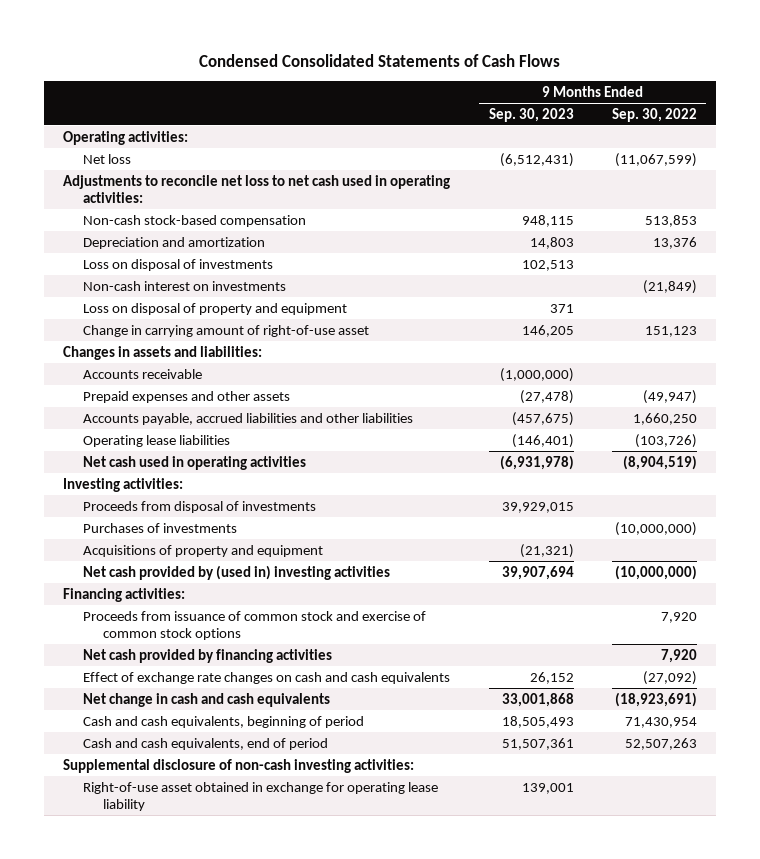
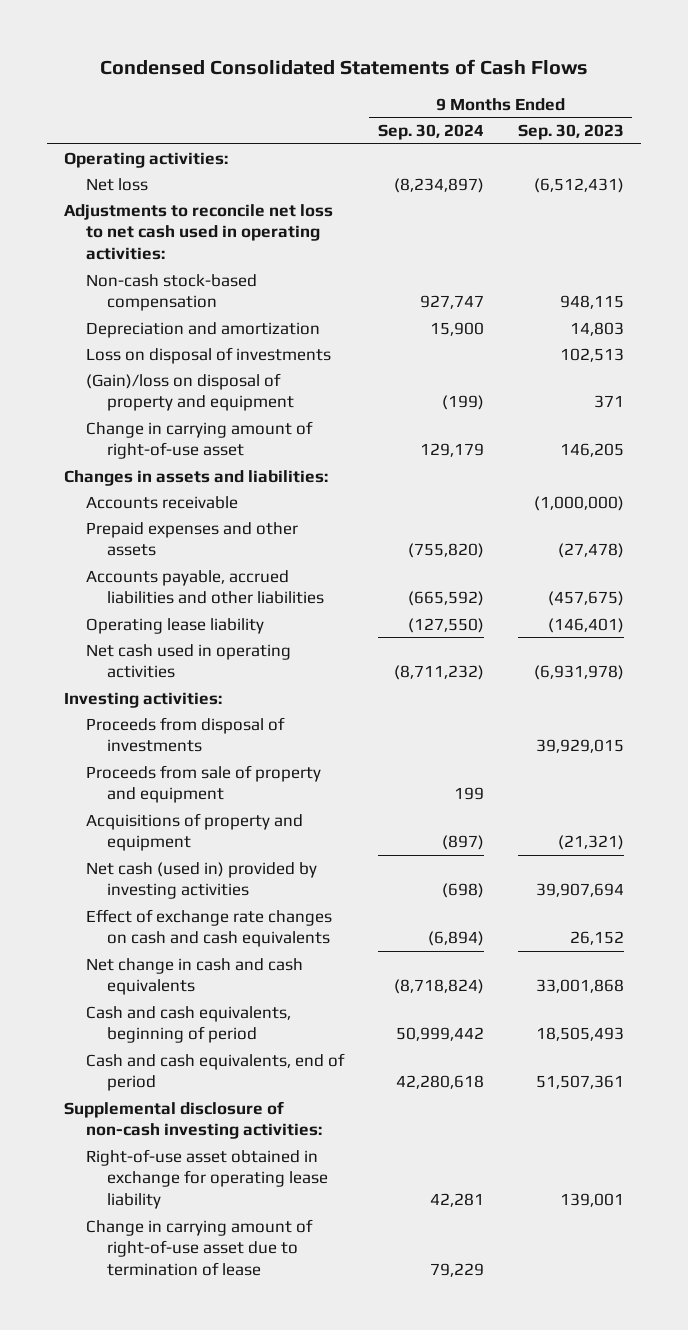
[611,107,697,122] Sep. 30, 2022 -> none
none -> [377,124,484,141] Sep. 30, 2024
[83,280,287,291] Non-cash interest on investments -> none
[83,302,348,315] Loss on disposal of property and equipment -> [85,372,294,412] (Gain)/loss on disposal of property and equipment
[83,434,231,447] Operating lease liabilities -> [85,617,264,634] Operating lease liability
[83,522,238,533] Purchases of investments -> none
none -> [85,764,321,804] Proceeds from sale of property and equipment
[63,587,186,602] Financing activities: -> none
[83,610,427,640] Proceeds from issuance of common stock and exercise of common stock options -> none
[83,648,333,663] Net cash provided by financing activities -> none
[83,564,391,580] Net cash provided by (used in) investing activities -> [85,861,317,900] Net cash (used in) provided by investing activities
none -> [85,1218,313,1277] Change in carrying amount of right-of-use asset due to termination of lease

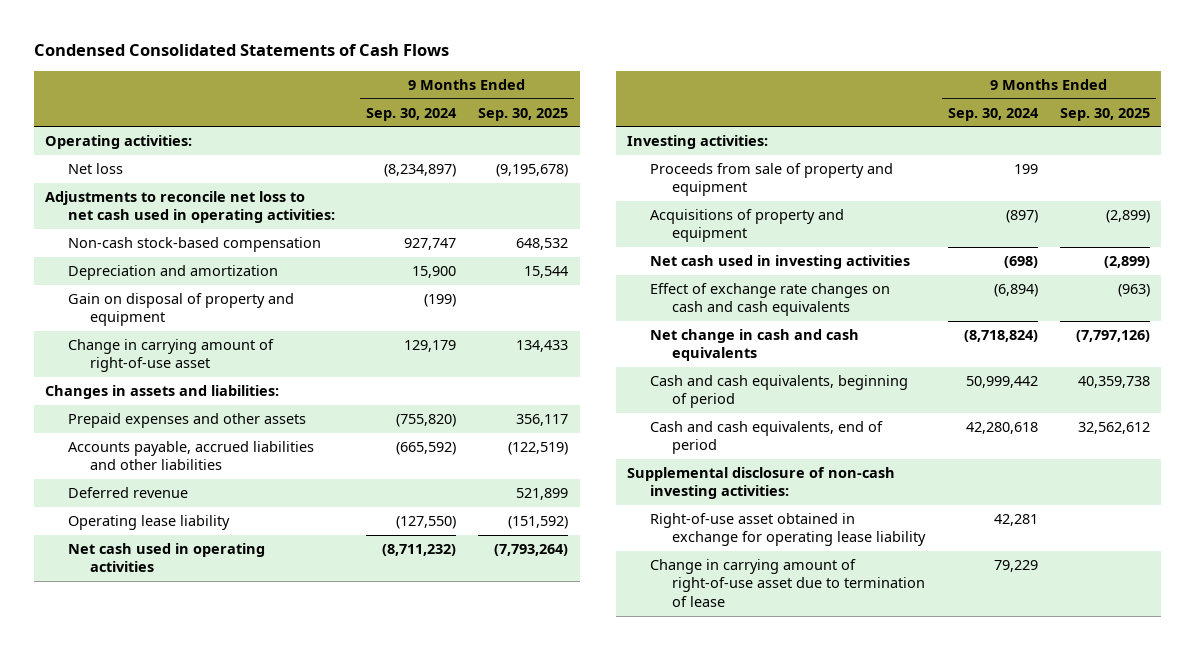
[517,124,624,141] Sep. 30, 2023 -> none
none -> [478,107,569,121] Sep. 30, 2025
[85,346,331,364] Loss on disposal of investments -> none
[85,372,294,412] (Gain)/loss on disposal of property and equipment -> [67,293,294,327] Gain on disposal of property and equipment
[85,495,238,509] Accounts receivable -> none
none -> [67,487,188,499] Deferred revenue
[85,716,285,753] Proceeds from disposal of investments -> none
[85,861,317,900] Net cash (used in) provided by investing activities -> [649,255,910,270] Net cash used in investing activities

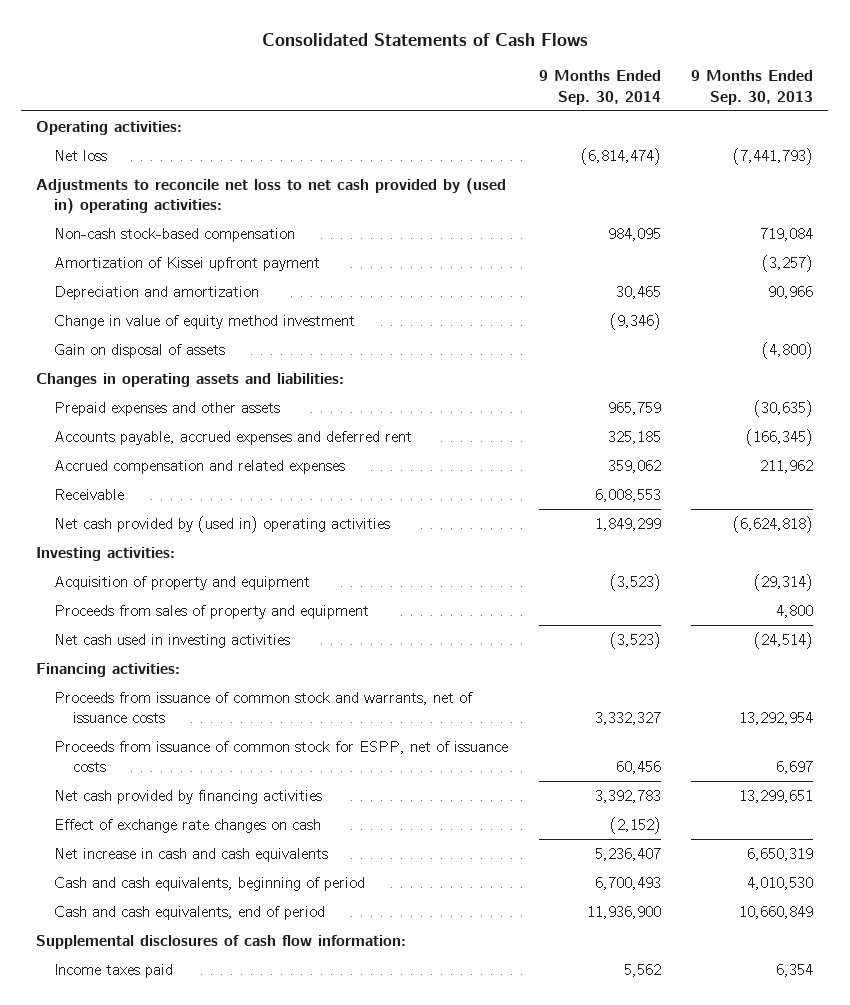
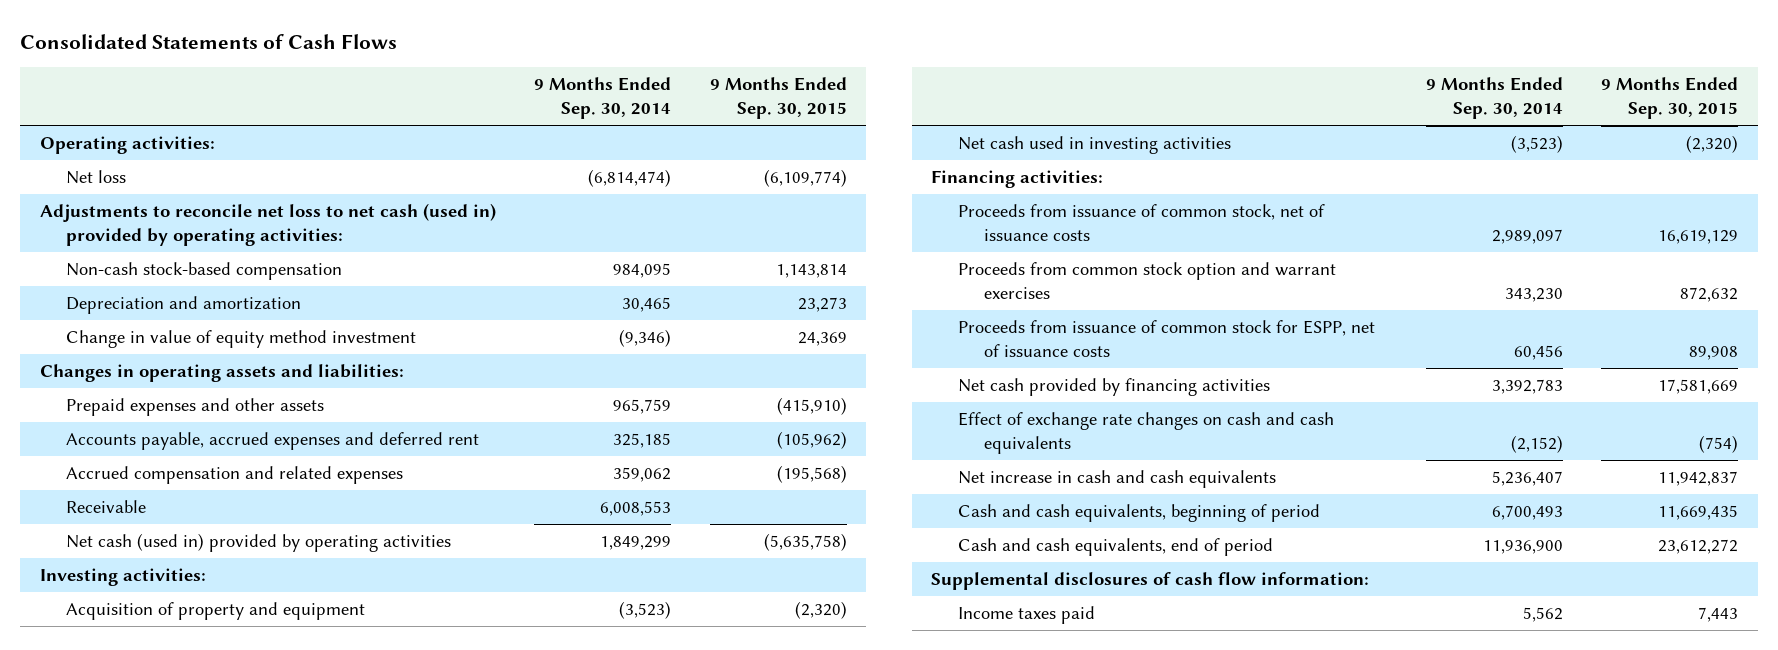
[691,70,814,105] 9 Months Ended Sep. 30, 2013 -> none
none -> [709,77,847,120] 9 Months Ended Sep. 30, 2015
[36,178,507,215] Adjustments to reconcile net loss to net cash provided by (used in) operating activities: -> [39,203,496,246] Adjustments to reconcile net loss to net cash (used in) provided by operating activities:
[54,257,321,272] Amortization of Kissei upfront payment -> none
[54,344,226,359] Gain on disposal of assets -> none
[54,516,391,534] Net cash provided by (used in) operating activities -> [66,533,452,553] Net cash (used in) provided by operating activities
[54,605,370,620] Proceeds from sales of property and equipment -> none
[54,692,474,724] Proceeds from issuance of common stock and warrants, net of issuance costs -> [957,204,1325,241] Proceeds from issuance of common stock, net of issuance costs
[594,712,661,726] 3,332,327 -> [1491,228,1563,244] 2,989,097
none -> [957,262,1336,299] Proceeds from common stock option and warrant exercises
[54,819,322,834] Effect of exchange rate changes on cash -> [957,412,1334,454] Effect of exchange rate changes on cash and cash equivalents

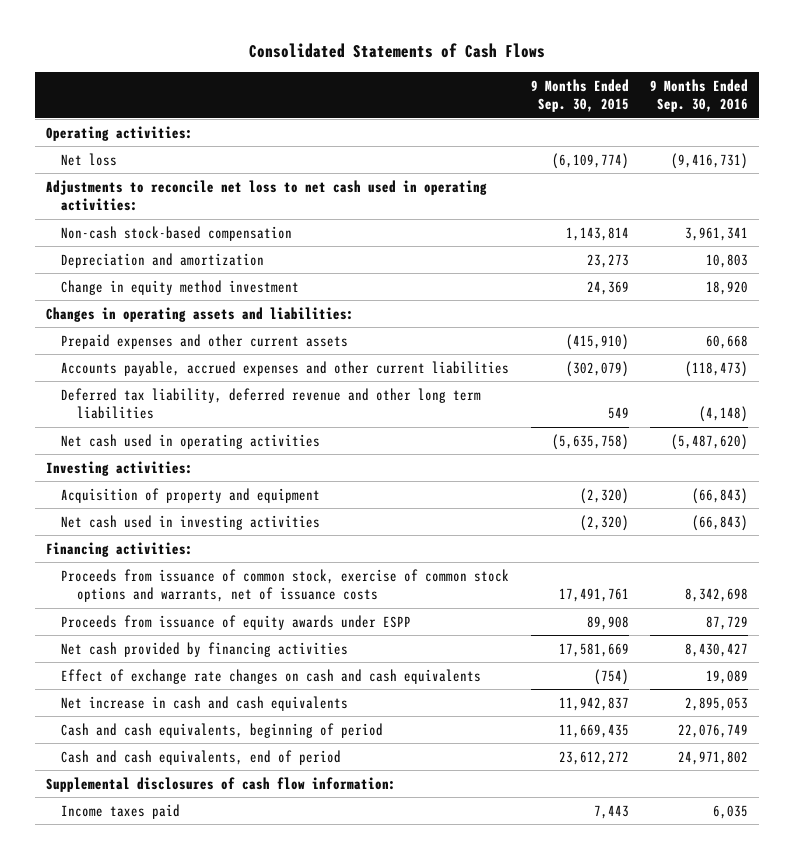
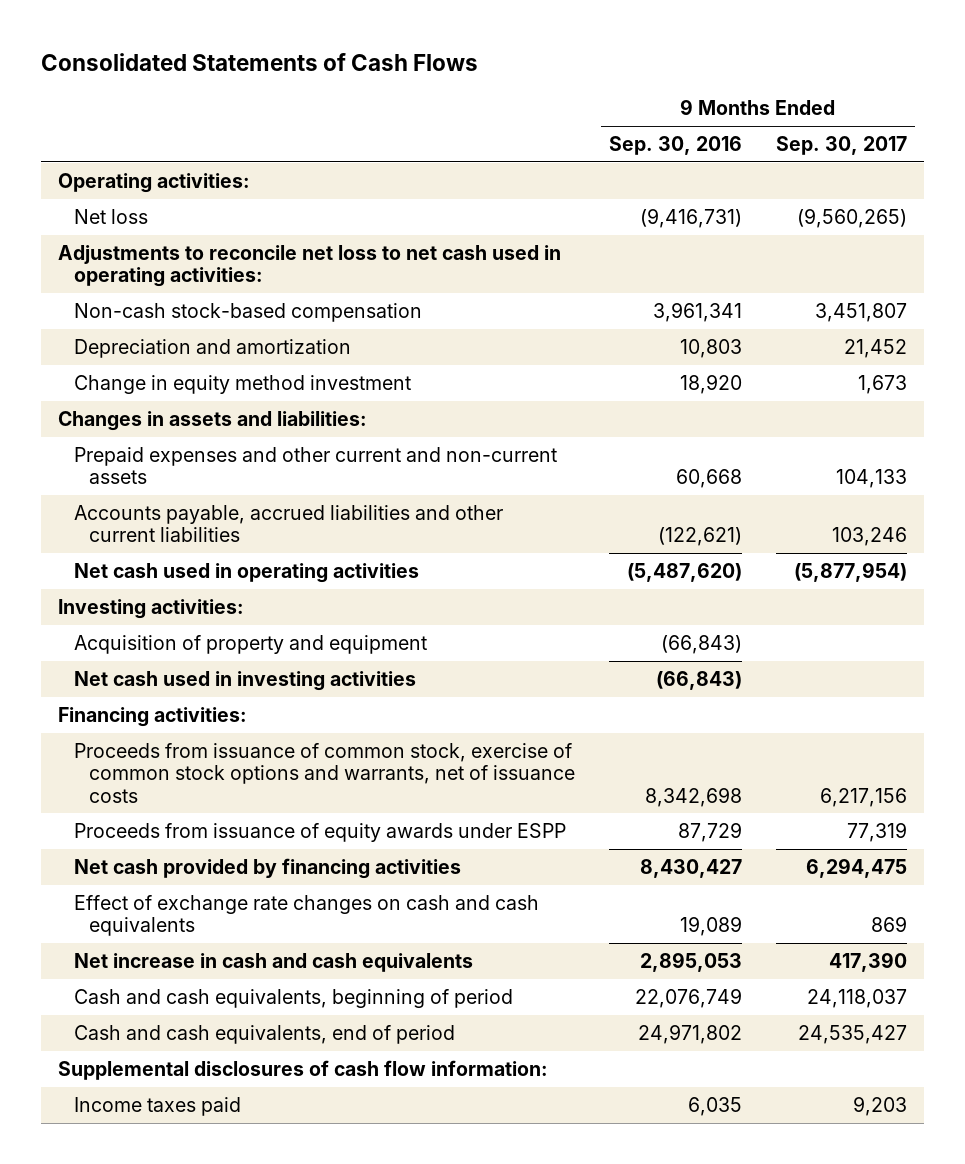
[530,78,629,113] 9 Months Ended Sep. 30, 2015 -> none
none -> [775,135,907,155] Sep. 30, 2017
[61,387,482,420] Deferred tax liability, deferred revenue and other long term liabilities -> none
[45,306,354,322] Changes in operating assets and liabilities: -> [57,410,367,431] Changes in assets and liabilities:
[61,333,349,349] Prepaid expenses and other current assets -> [73,446,557,485] Prepaid expenses and other current and non-current assets
[61,360,510,376] Accounts payable, accrued expenses and other current liabilities -> [73,504,503,543] Accounts payable, accrued liabilities and other current liabilities
[685,360,749,377] (118,473) -> [658,527,743,547] (122,621)

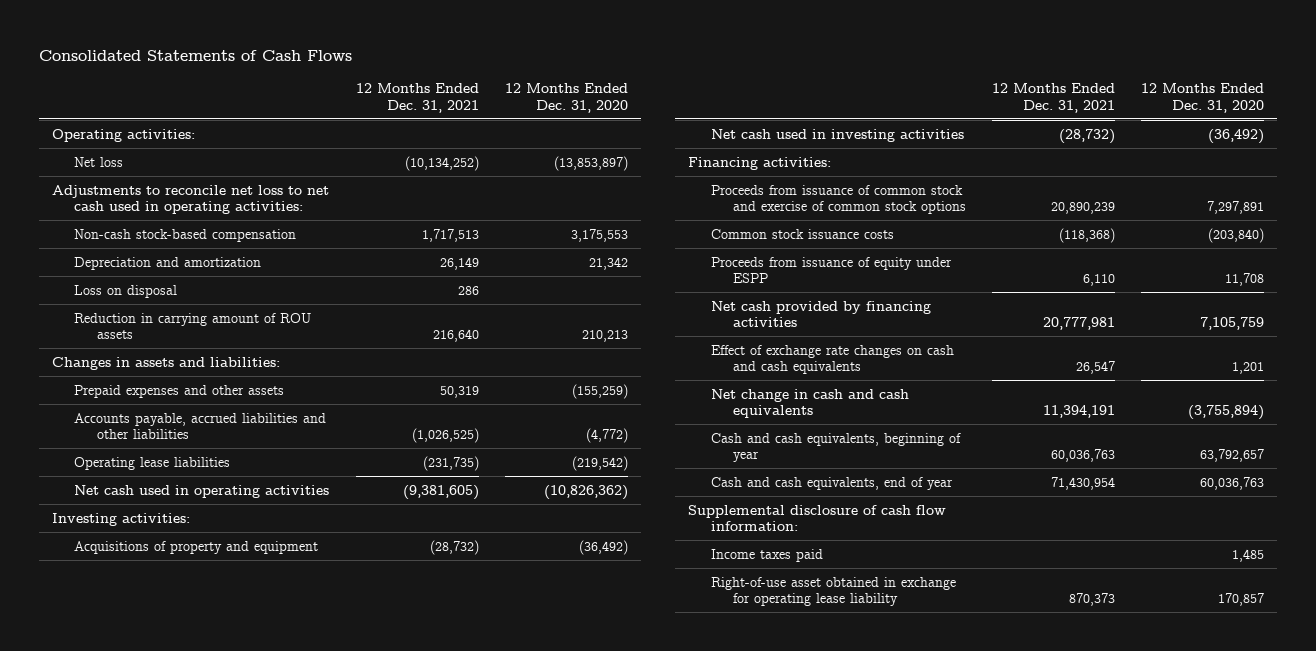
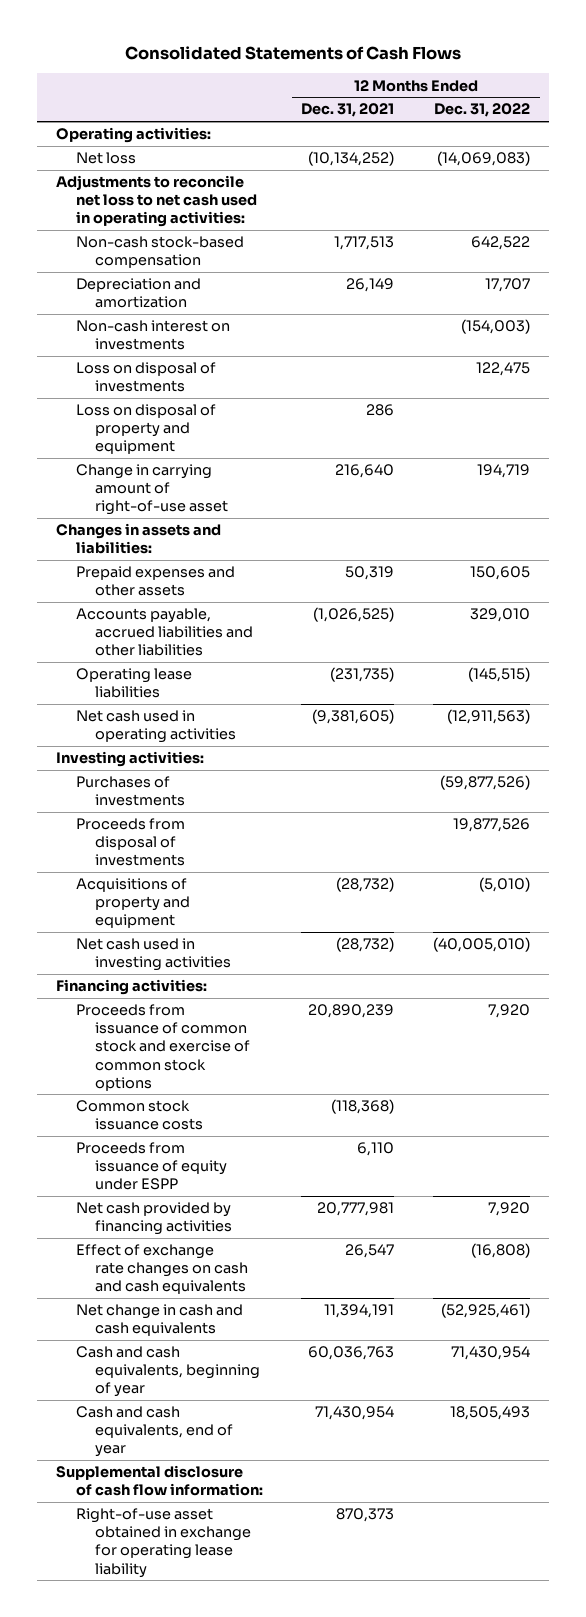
[504,83,628,113] 12 Months Ended Dec. 31, 2020 -> none
none -> [433,103,530,118] Dec. 31, 2022
none -> [75,320,230,351] Non-cash interest on investments
none -> [75,362,216,393] Loss on disposal of investments
[74,284,178,298] Loss on disposal -> [75,404,216,455] Loss on disposal of property and equipment
[74,312,312,340] Reduction in carrying amount of ROU assets -> [75,464,229,516] Change in carrying amount of right-of-use asset
none -> [75,776,186,807] Purchases of investments
none -> [75,818,186,867] Proceeds from disposal of investments
[710,548,823,562] Income taxes paid -> none

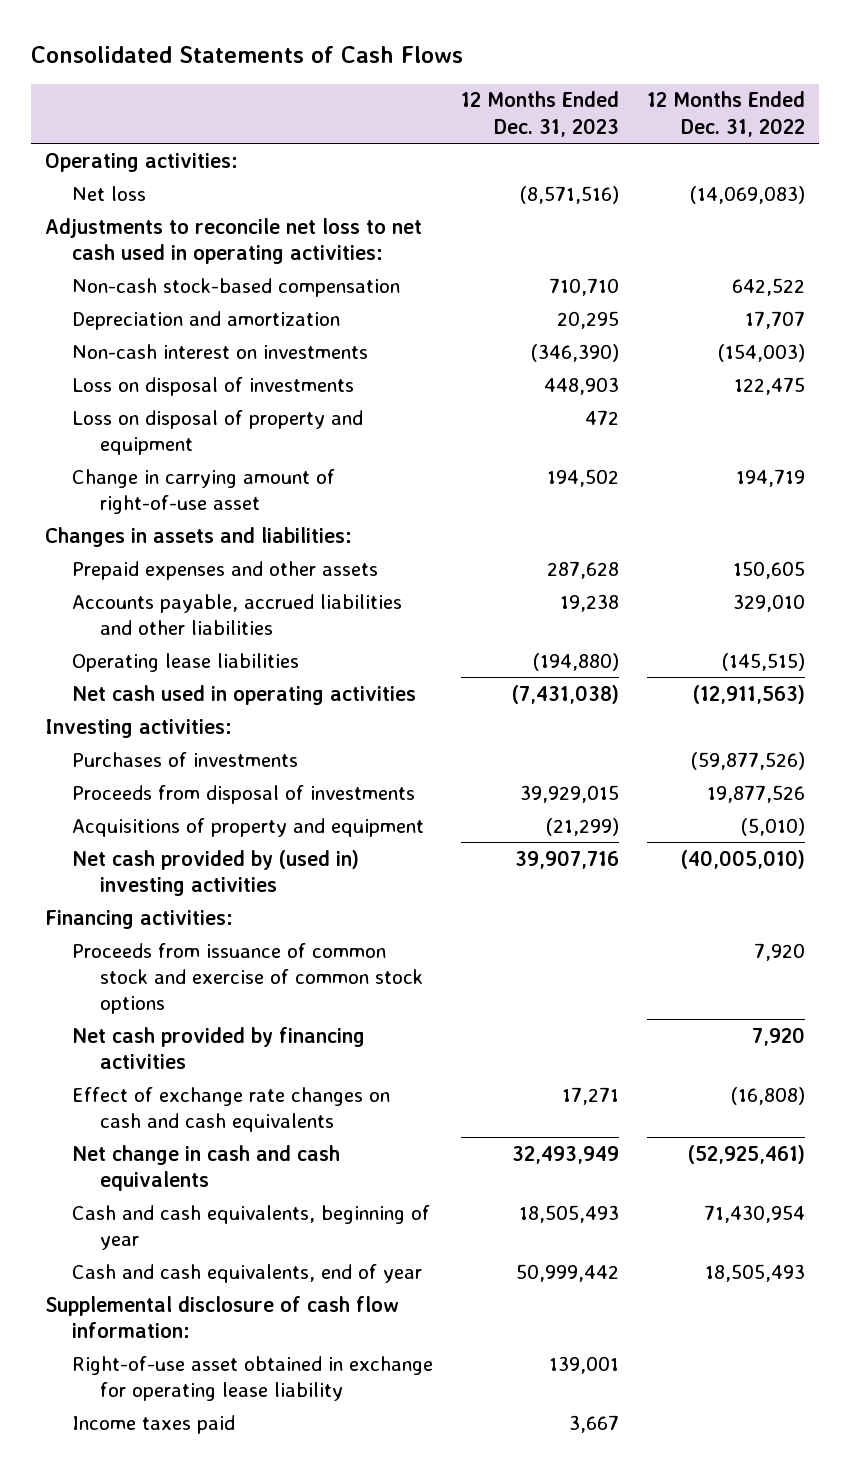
[301,103,395,118] Dec. 31, 2021 -> none
none -> [461,91,620,137] 12 Months Ended Dec. 31, 2023
[75,938,232,972] Net cash used in investing activities -> [72,849,360,896] Net cash provided by (used in) investing activities
[75,1100,204,1131] Common stock issuance costs -> none
[75,1142,228,1191] Proceeds from issuance of equity under ESPP -> none
none -> [72,1414,236,1434] Income taxes paid

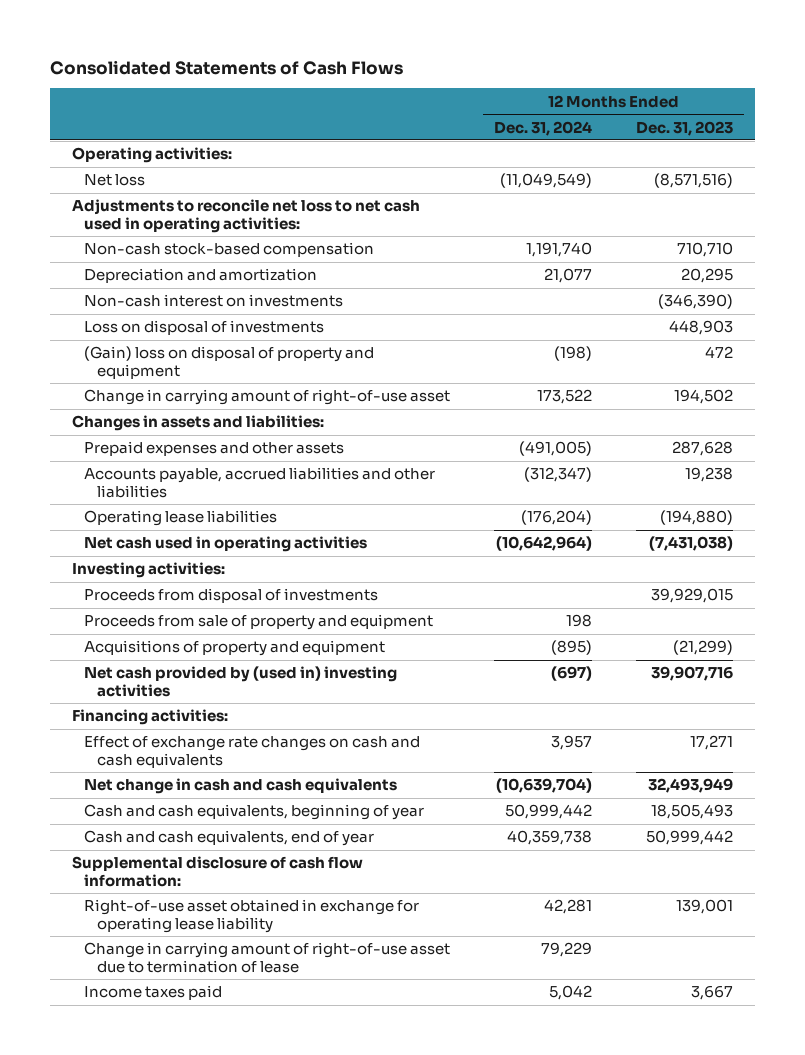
[647,91,806,137] 12 Months Ended Dec. 31, 2022 -> none
none -> [494,120,593,136] Dec. 31, 2024
[72,409,364,455] Loss on disposal of property and equipment -> [84,346,375,379] (Gain) loss on disposal of property and equipment
[72,751,299,767] Purchases of investments -> none
none -> [84,614,434,631] Proceeds from sale of property and equipment
[72,942,423,1014] Proceeds from issuance of common stock and exercise of common stock options -> none
[72,1026,366,1069] Net cash provided by financing activities -> none
none -> [84,942,451,973] Change in carrying amount of right-of-use asset due to termination of lease

